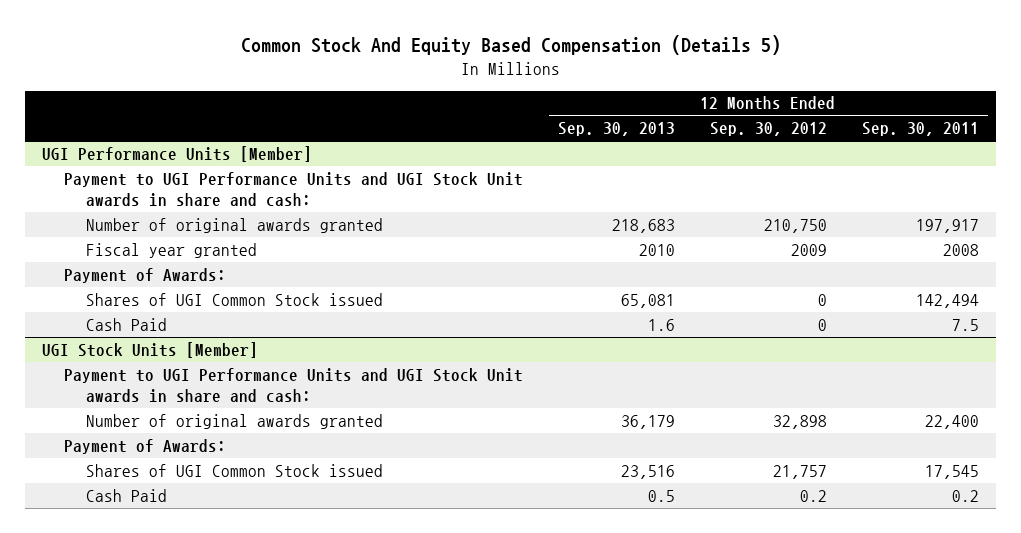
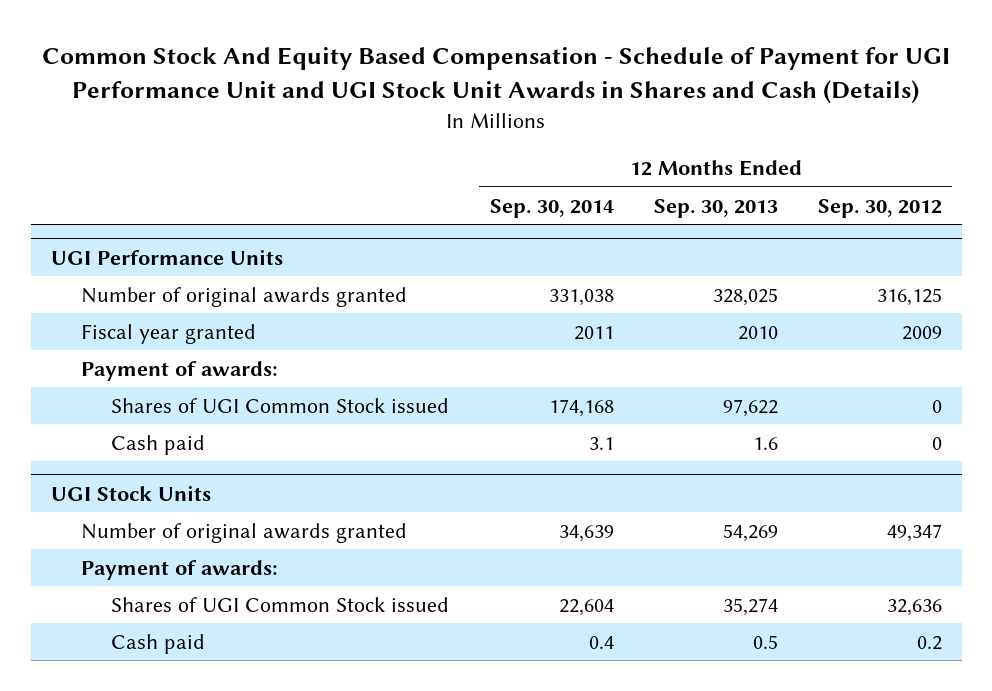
[240,35,781,56] Common Stock And Equity Based Compensation (Details 5) -> [42,47,951,105] Common Stock And Equity Based Compensation - Schedule of Payment for UGI Performance Unit and UGI Stock Unit Awards in Shares and Cash (Details)
[861,122,979,137] Sep. 30, 2011 -> none
none -> [489,198,614,218] Sep. 30, 2014
[64,171,524,207] Payment to UGI Performance Units and UGI Stock Unit awards in share and cash: -> none
[42,145,313,162] UGI Performance Units [Member] -> [50,248,283,265] UGI Performance Units
[612,218,676,233] 218,683 -> [712,287,778,306] 328,025
[763,218,827,233] 210,750 -> [876,287,942,306] 316,125
[64,367,524,403] Payment to UGI Performance Units and UGI Stock Unit awards in share and cash: -> none
[64,267,227,283] Payment of Awards: -> [81,360,279,381] Payment of awards:
[621,293,676,308] 65,081 -> [722,398,778,417] 97,622
[85,317,167,331] Cash Paid -> [111,434,206,455] Cash paid
[42,341,259,358] UGI Stock Units [Member] -> [50,484,211,501] UGI Stock Units
[621,414,676,429] 36,179 -> [722,523,778,542] 54,269
[772,414,827,429] 32,898 -> [886,523,942,542] 49,347
[64,438,227,454] Payment of Awards: -> [81,559,279,580] Payment of awards:
[621,464,676,479] 23,516 -> [722,597,778,616] 35,274
[772,464,827,479] 21,757 -> [886,598,942,616] 32,636
[85,488,167,502] Cash Paid -> [111,633,206,654] Cash paid

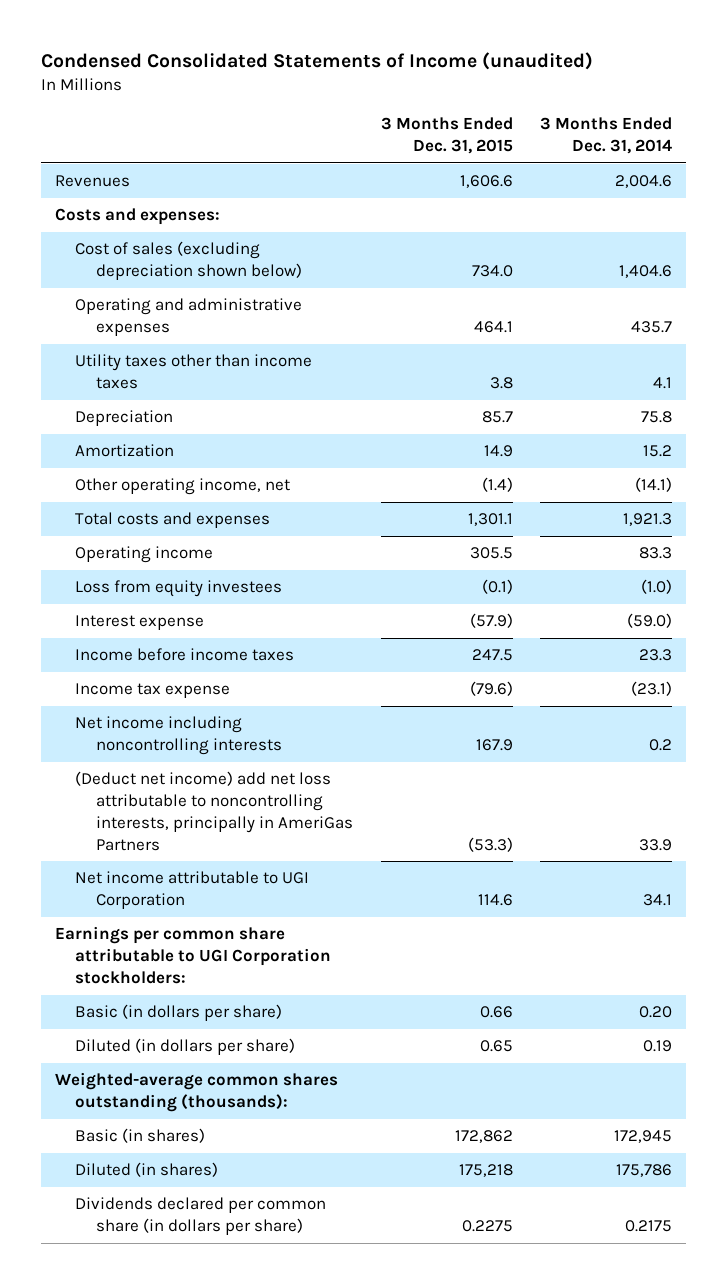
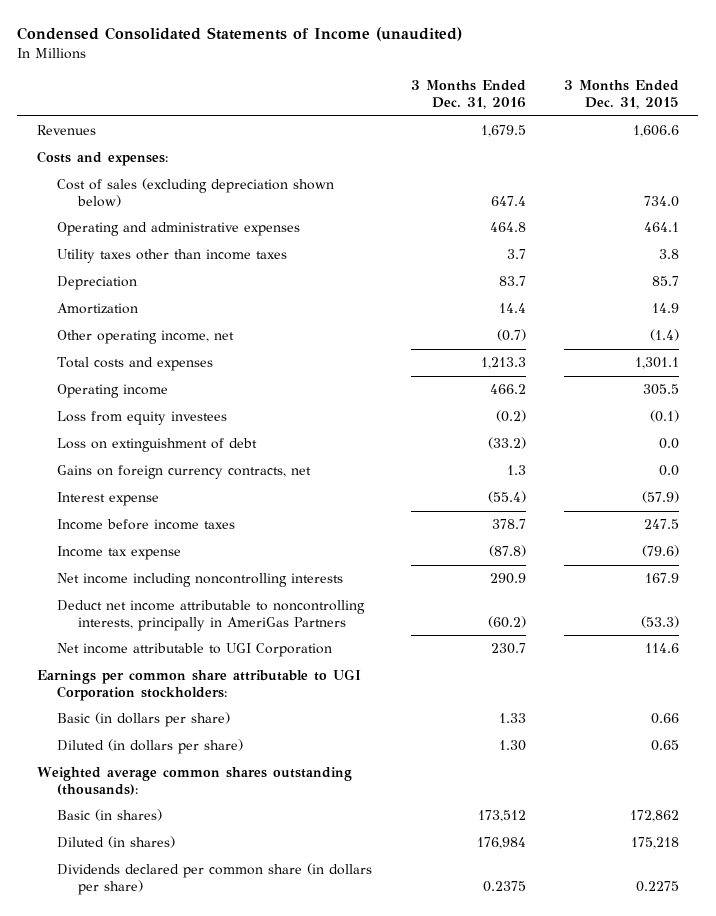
[540,117,673,154] 3 Months Ended Dec. 31, 2014 -> none
none -> [410,80,526,110] 3 Months Ended Dec. 31, 2016
none -> [57,438,258,453] Loss on extinguishment of debt
none -> [57,465,312,480] Gains on foreign currency contracts, net
[75,771,354,851] (Deduct net income) add net loss attributable to noncontrolling interests, principally in AmeriGas Partners -> [57,600,366,631] Deduct net income attributable to noncontrolling interests, principally in AmeriGas Partners
[54,1072,338,1113] Weighted-average common shares outstanding (thousands): -> [36,767,352,795] Weighted average common shares outstanding (thousands):

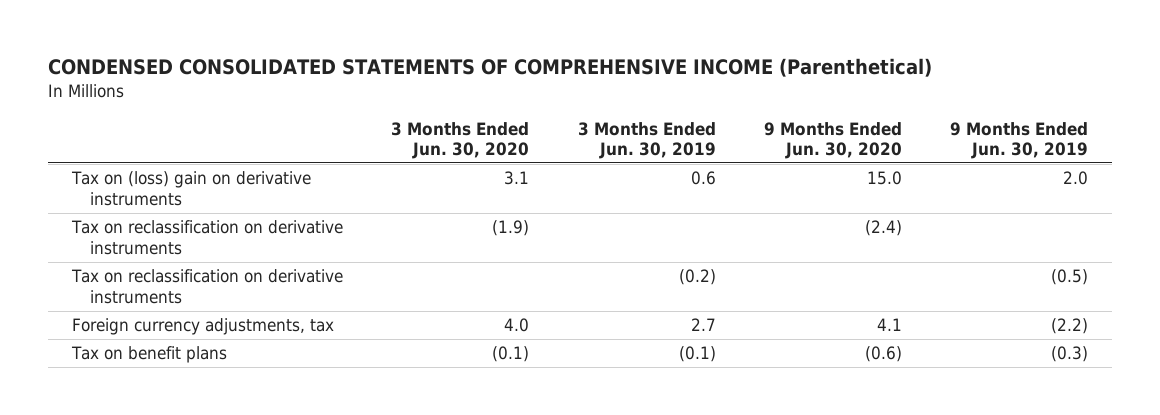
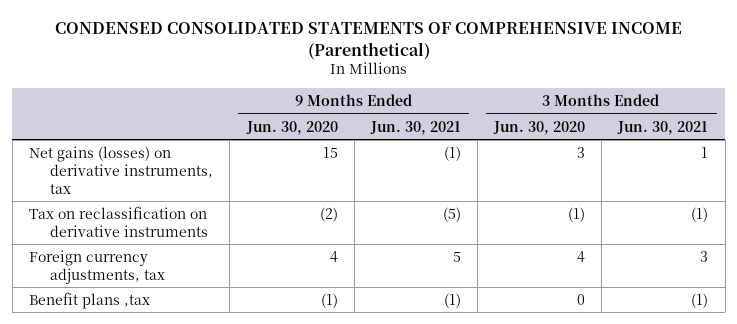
[577,121,716,159] 3 Months Ended Jun. 30, 2019 -> none
[950,121,1089,159] 9 Months Ended Jun. 30, 2019 -> none
none -> [369,120,461,135] Jun. 30, 2021
none -> [617,120,709,135] Jun. 30, 2021
[71,269,344,304] Tax on reclassification on derivative instruments -> none
[71,171,312,206] Tax on (loss) gain on derivative instruments -> [28,145,214,194] Net gains (losses) on derivative instruments, tax
[504,171,530,186] 3.1 -> [577,146,586,158] 3
[866,171,902,186] 15.0 -> [322,146,338,158] 15
[492,220,530,237] (1.9) -> [568,206,586,222] (1)
[864,220,902,237] (2.4) -> [319,206,338,222] (2)
[504,318,530,333] 4.0 -> [577,250,586,262] 4
[876,318,902,332] 4.1 -> [329,250,338,262] 4
[71,346,228,364] Tax on benefit plans -> [28,291,150,309] Benefit plans ,tax
[492,346,530,363] (0.1) -> [577,293,586,305] 0
[864,346,902,363] (0.6) -> [320,292,338,308] (1)

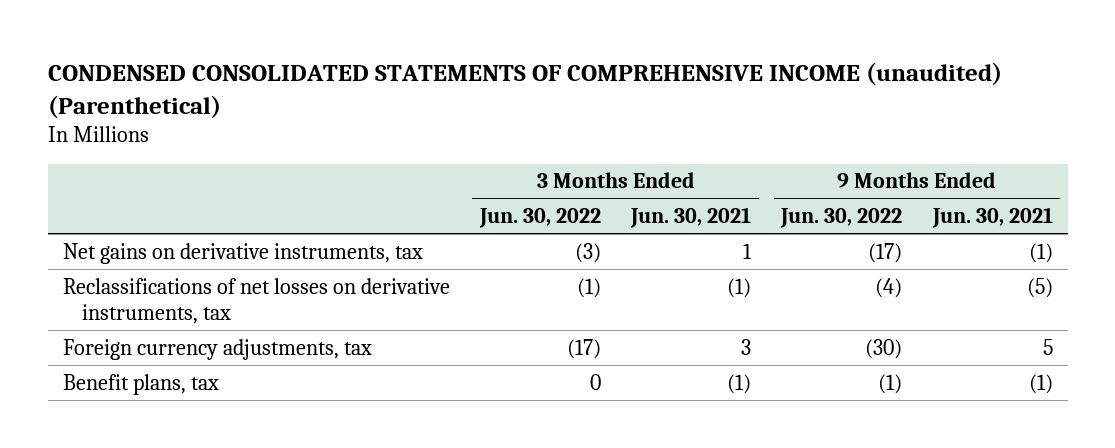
[54,21,682,60] CONDENSED CONSOLIDATED STATEMENTS OF COMPREHENSIVE INCOME (Parenthetical) -> [47,61,1002,119] CONDENSED CONSOLIDATED STATEMENTS OF COMPREHENSIVE INCOME (unaudited) (Parenthetical)
[245,120,338,135] Jun. 30, 2020 -> none
[493,120,586,135] Jun. 30, 2020 -> none
none -> [478,208,601,229] Jun. 30, 2022
none -> [780,208,903,229] Jun. 30, 2022
[28,145,214,194] Net gains (losses) on derivative instruments, tax -> [62,242,423,264] Net gains on derivative instruments, tax
[28,205,209,237] Tax on reclassification on derivative instruments -> [62,277,450,325] Reclassifications of net losses on derivative instruments, tax
[28,291,150,309] Benefit plans ,tax -> [62,373,219,395] Benefit plans, tax

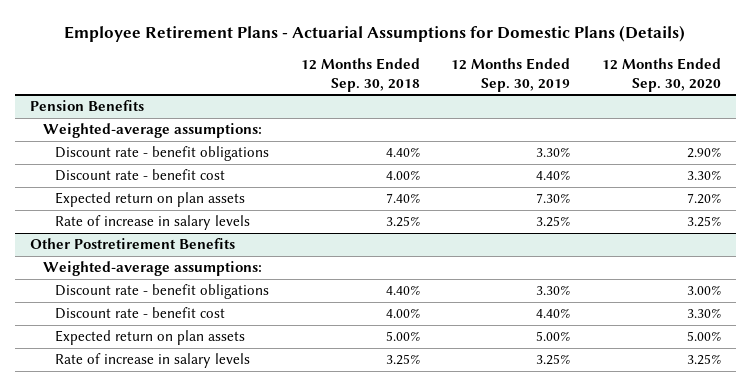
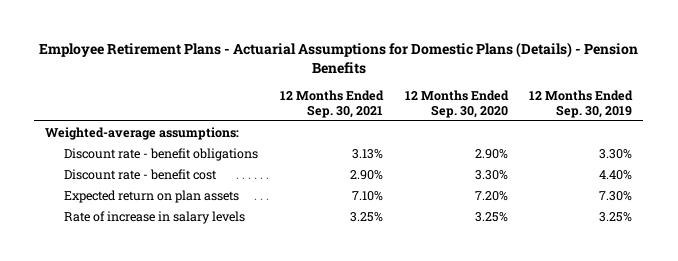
[64,24,686,42] Employee Retirement Plans - Actuarial Assumptions for Domestic Plans (Details) -> [38,41,638,74] Employee Retirement Plans - Actuarial Assumptions for Domestic Plans (Details) - Pension Benefits
[300,57,420,92] 12 Months Ended Sep. 30, 2018 -> none
none -> [279,90,384,118] 12 Months Ended Sep. 30, 2021
[30,100,145,112] Pension Benefits -> none
[30,238,236,250] Other Postretirement Benefits -> none
[42,261,262,277] Weighted-average assumptions: -> none
[55,284,270,300] Discount rate - benefit obligations -> none
[55,307,226,320] Discount rate - benefit cost -> none
[55,330,246,346] Expected return on plan assets -> none
[55,353,251,369] Rate of increase in salary levels -> none

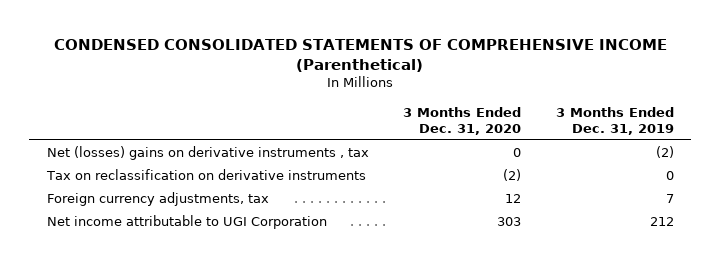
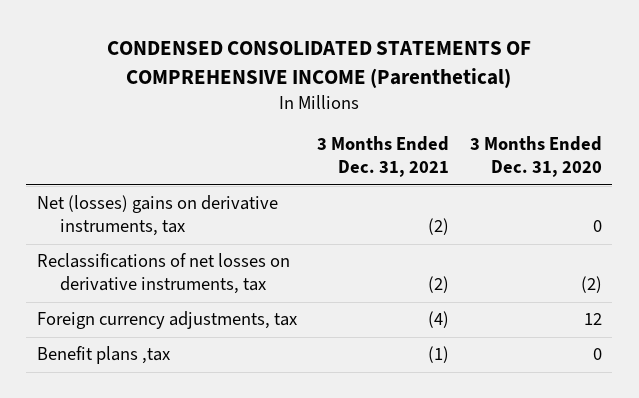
[555,106,674,135] 3 Months Ended Dec. 31, 2019 -> none
none -> [317,136,450,178] 3 Months Ended Dec. 31, 2021
[46,146,369,161] Net (losses) gains on derivative instruments , tax -> [36,195,278,237] Net (losses) gains on derivative instruments, tax
[45,169,366,181] Tax on reclassification on derivative instruments -> [36,253,290,295] Reclassifications of net losses on derivative instruments, tax
[46,215,327,230] Net income attributable to UGI Corporation -> none
none -> [36,346,170,365] Benefit plans ,tax

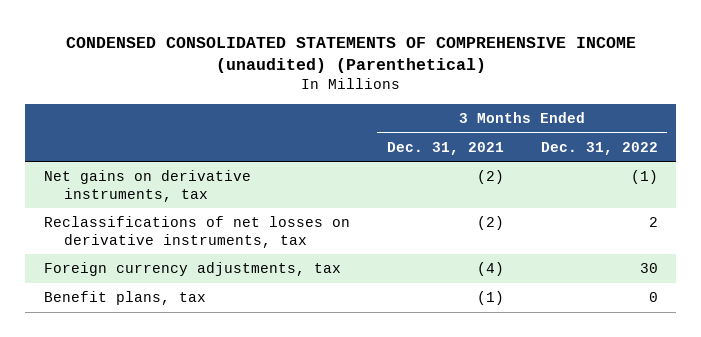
[107,41,532,88] CONDENSED CONSOLIDATED STATEMENTS OF COMPREHENSIVE INCOME (Parenthetical) -> [65,36,636,73] CONDENSED CONSOLIDATED STATEMENTS OF COMPREHENSIVE INCOME (unaudited) (Parenthetical)
[469,136,602,178] 3 Months Ended Dec. 31, 2020 -> none
none -> [540,141,658,155] Dec. 31, 2022
[36,195,278,237] Net (losses) gains on derivative instruments, tax -> [43,170,251,202] Net gains on derivative instruments, tax
[36,346,170,365] Benefit plans ,tax -> [43,291,206,306] Benefit plans, tax

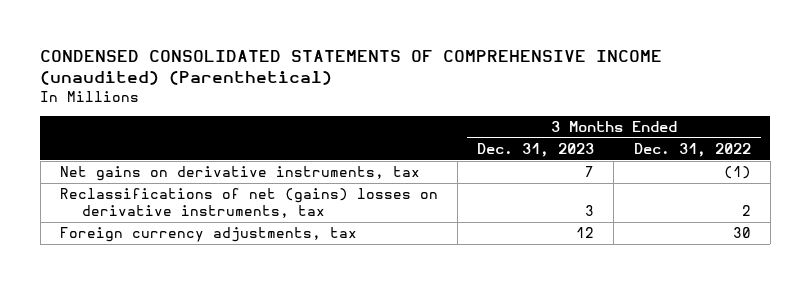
[386,141,504,155] Dec. 31, 2021 -> none
none -> [477,143,595,158] Dec. 31, 2023
[43,216,350,248] Reclassifications of net losses on derivative instruments, tax -> [59,188,438,219] Reclassifications of net (gains) losses on derivative instruments, tax
[43,291,206,306] Benefit plans, tax -> none

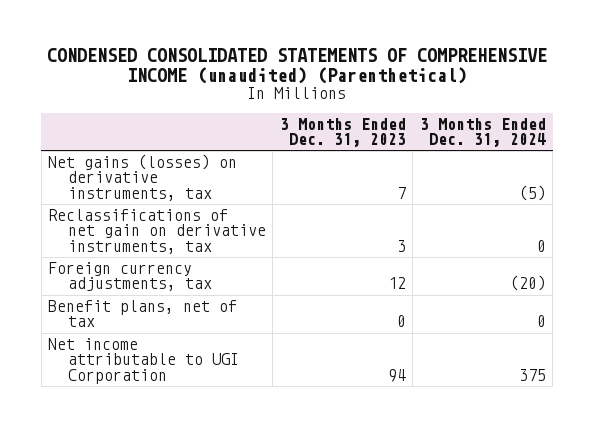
[633,143,751,158] Dec. 31, 2022 -> none
none -> [419,117,546,148] 3 Months Ended Dec. 31, 2024
[59,166,420,182] Net gains on derivative instruments, tax -> [48,154,238,201] Net gains (losses) on derivative instruments, tax
[59,188,438,219] Reclassifications of net (gains) losses on derivative instruments, tax -> [48,209,266,254] Reclassifications of net gain on derivative instruments, tax
none -> [48,300,238,328] Benefit plans, net of tax
none -> [48,338,239,384] Net income attributable to UGI Corporation

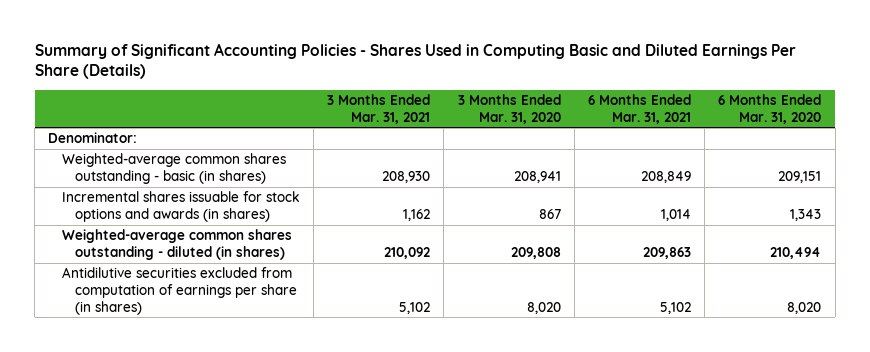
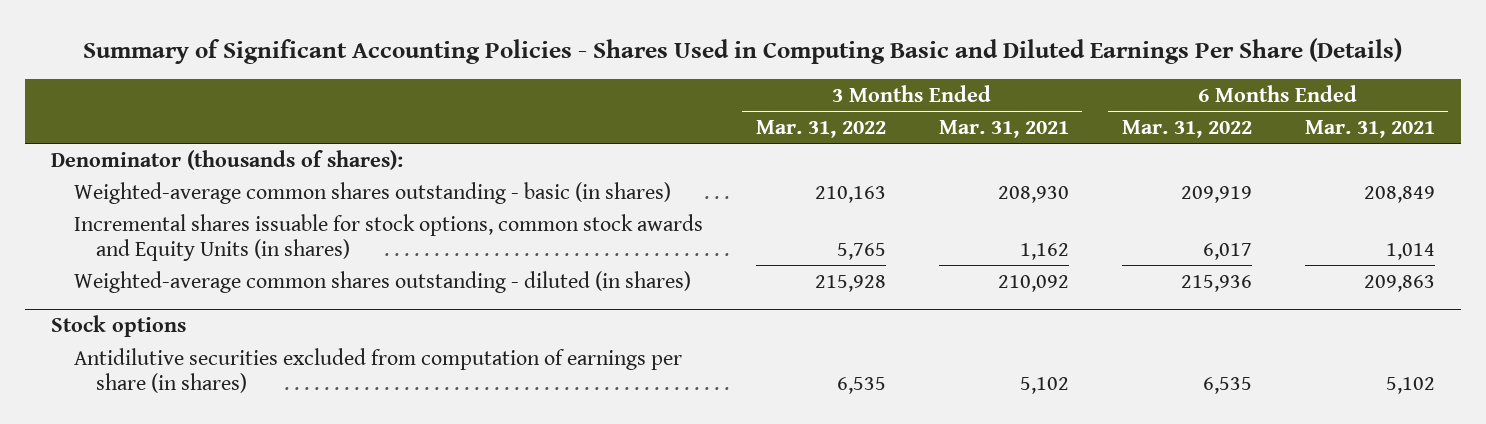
[457,93,561,124] 3 Months Ended Mar. 31, 2020 -> none
[718,93,822,124] 6 Months Ended Mar. 31, 2020 -> none
none -> [755,119,886,138] Mar. 31, 2022
none -> [1121,119,1252,138] Mar. 31, 2022
[48,132,138,144] Denominator: -> [51,149,404,170] Denominator (thousands of shares):
[61,191,300,222] Incremental shares issuable for stock options and awards (in shares) -> [73,213,703,262] Incremental shares issuable for stock options, common stock awards and Equity Units (in shares)
none -> [51,315,187,338] Stock options

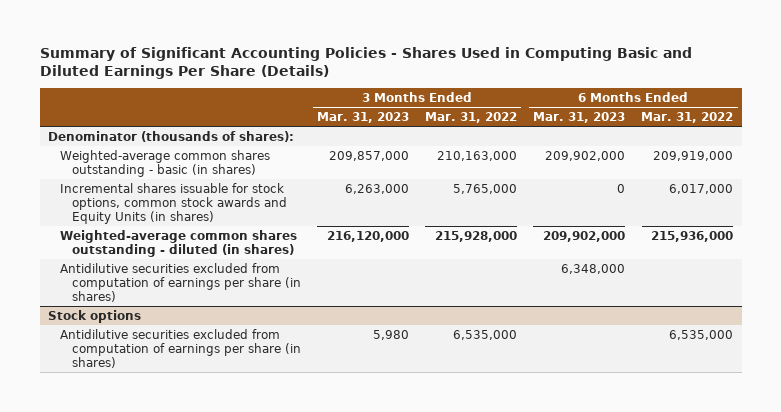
[938,119,1069,138] Mar. 31, 2021 -> none
[1304,119,1435,138] Mar. 31, 2021 -> none
none -> [316,111,409,123] Mar. 31, 2023
none -> [533,111,626,123] Mar. 31, 2023
[814,185,886,203] 210,163 -> [437,150,518,161] 210,163,000
[1180,185,1252,203] 209,919 -> [653,150,734,161] 209,919,000
[836,243,886,261] 5,765 -> [453,183,518,194] 5,765,000
[1202,243,1252,261] 6,017 -> [669,183,734,194] 6,017,000
[814,274,886,292] 215,928 -> [435,230,518,242] 215,928,000
[1180,274,1252,292] 215,936 -> [651,230,734,242] 215,936,000
none -> [59,262,301,303] Antidilutive securities excluded from computation of earnings per share (in shares)
[836,377,886,395] 6,535 -> [453,329,518,340] 6,535,000
[1202,377,1252,395] 6,535 -> [669,329,734,340] 6,535,000

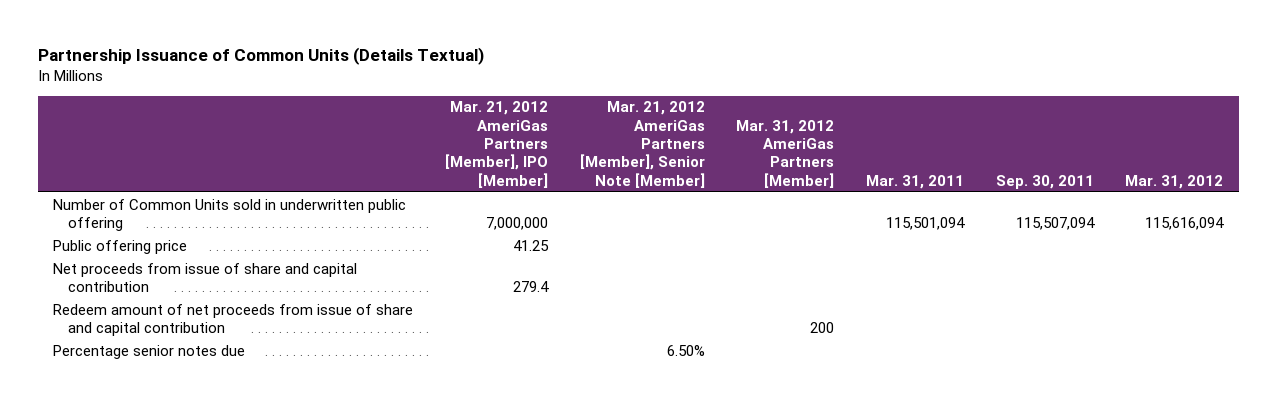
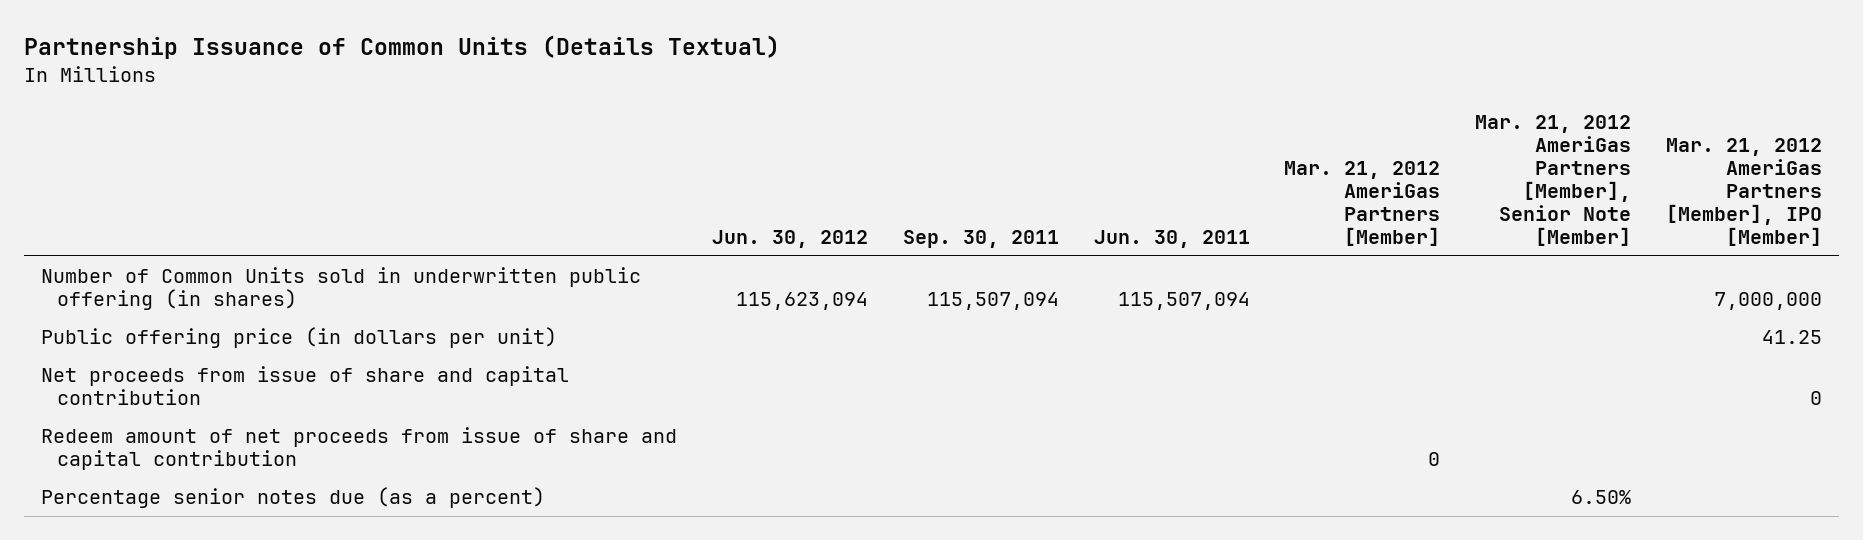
[736,119,835,188] Mar. 31, 2012 AmeriGas Partners [Member] -> none
[866,174,965,189] Mar. 31, 2011 -> none
[1125,174,1224,189] Mar. 31, 2012 -> none
none -> [712,229,869,248] Jun. 30, 2012
none -> [1093,229,1250,248] Jun. 30, 2011
none -> [1284,160,1441,246] Mar. 21, 2012 AmeriGas Partners [Member]
[53,198,407,231] Number of Common Units sold in underwritten public offering -> [41,267,642,311] Number of Common Units sold in underwritten public offering (in shares)
[53,239,188,254] Public offering price -> [41,327,558,349] Public offering price (in dollars per unit)
[513,280,550,292] 279.4 -> [1809,391,1822,406] 0
[53,344,246,359] Percentage senior notes due -> [41,487,546,509] Percentage senior notes due (as a percent)

